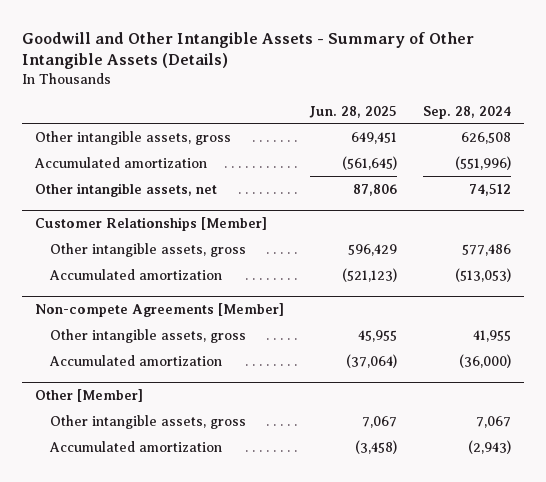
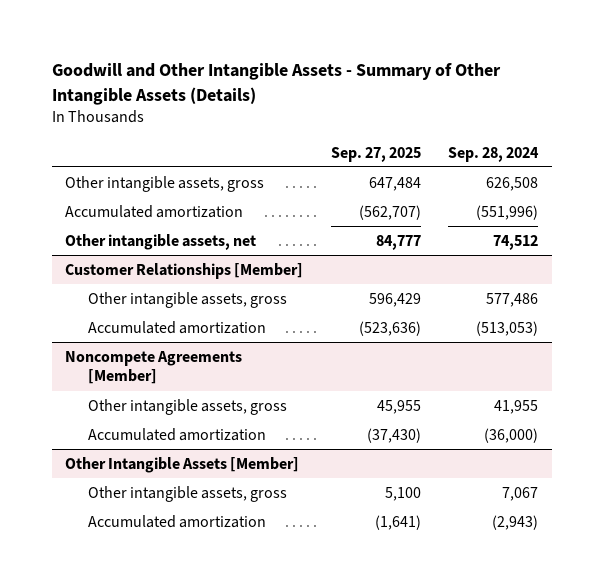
[309,105,398,118] Jun. 28, 2025 -> none
none -> [330,146,421,162] Sep. 27, 2025
[35,302,285,317] Non-compete Agreements [Member] -> [65,350,243,385] Noncompete Agreements [Member]
[35,388,144,402] Other [Member] -> [65,456,300,473] Other Intangible Assets [Member]

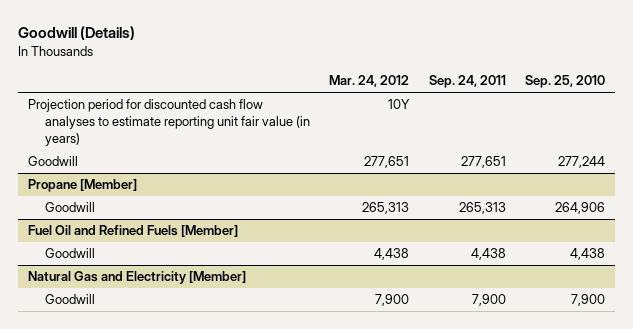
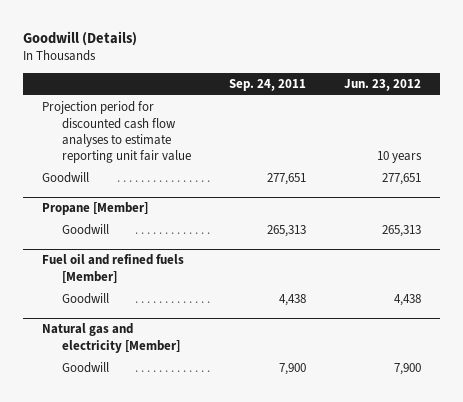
[329,75,410,88] Mar. 24, 2012 -> none
[525,75,606,89] Sep. 25, 2010 -> none
none -> [343,78,421,91] Jun. 23, 2012
[27,99,310,147] Projection period for discounted cash flow analyses to estimate reporting unit fair value (in years) -> [41,101,191,164] Projection period for discounted cash flow analyses to estimate reporting unit fair value
[27,225,238,238] Fuel Oil and Refined Fuels [Member] -> [41,254,184,283] Fuel oil and refined fuels [Member]
[27,271,246,285] Natural Gas and Electricity [Member] -> [41,323,180,353] Natural gas and electricity [Member]

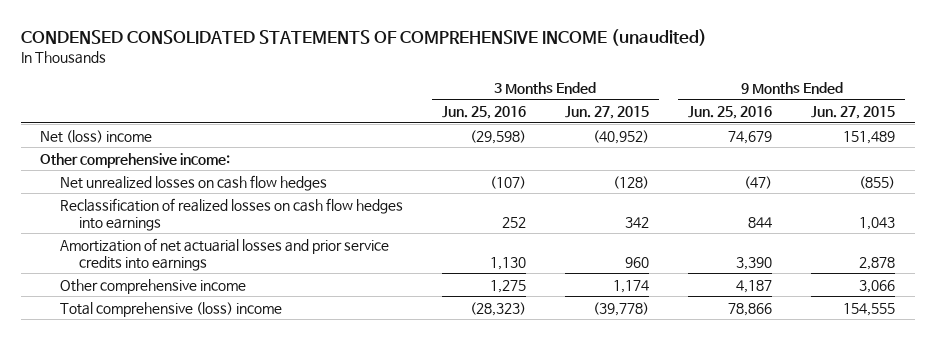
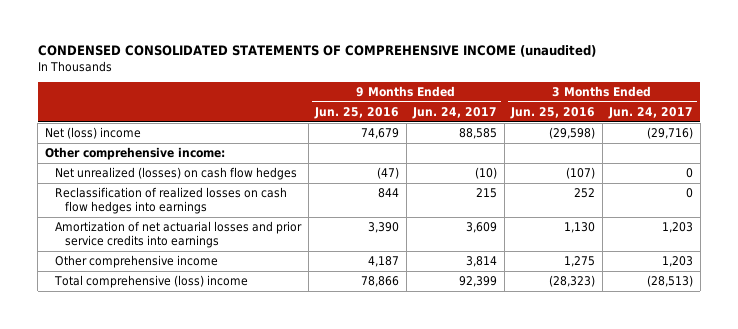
[565,106,650,120] Jun. 27, 2015 -> none
[811,106,896,120] Jun. 27, 2015 -> none
none -> [412,106,498,119] Jun. 24, 2017
none -> [608,106,694,119] Jun. 24, 2017
[59,174,327,191] Net unrealized losses on cash flow hedges -> [55,167,298,181] Net unrealized (losses) on cash flow hedges

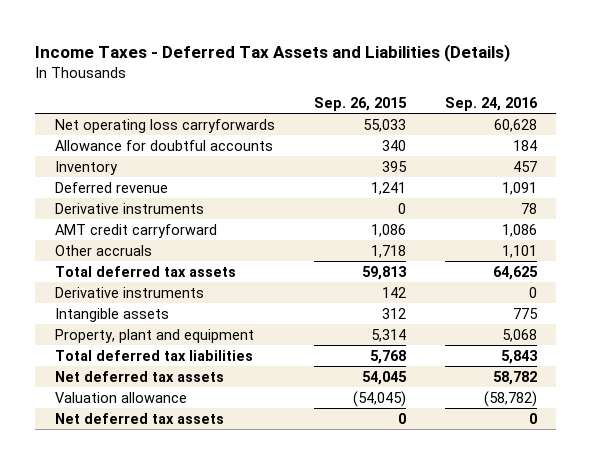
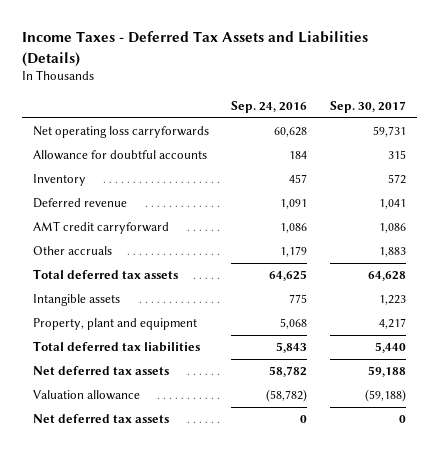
[313,97,407,112] Sep. 26, 2015 -> none
none -> [329,100,406,113] Sep. 30, 2017
[54,202,204,214] Derivative instruments -> none
[501,244,537,258] 1,101 -> [280,246,308,258] 1,179
[54,286,204,298] Derivative instruments -> none

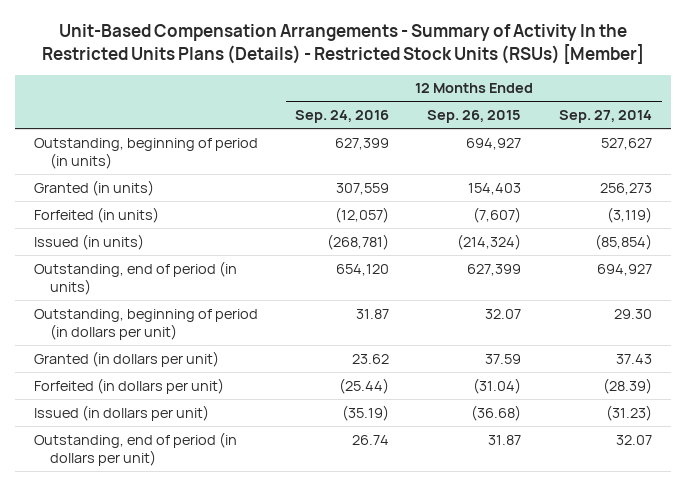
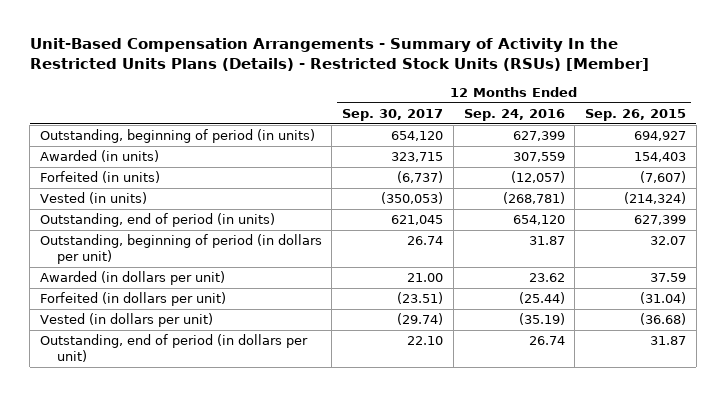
[559,110,653,124] Sep. 27, 2014 -> none
none -> [342,108,444,121] Sep. 30, 2017
[33,179,154,196] Granted (in units) -> [39,150,159,163] Awarded (in units)
[33,233,144,250] Issued (in units) -> [39,192,147,205] Vested (in units)
[33,350,219,367] Granted (in dollars per unit) -> [39,271,225,286] Awarded (in dollars per unit)
[33,404,209,421] Issued (in dollars per unit) -> [39,313,213,328] Vested (in dollars per unit)

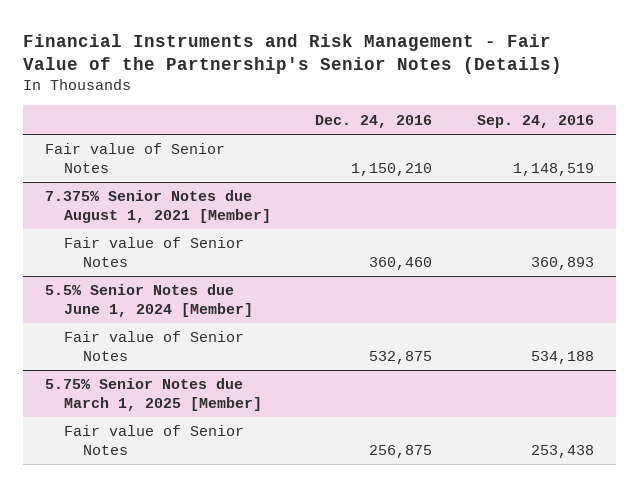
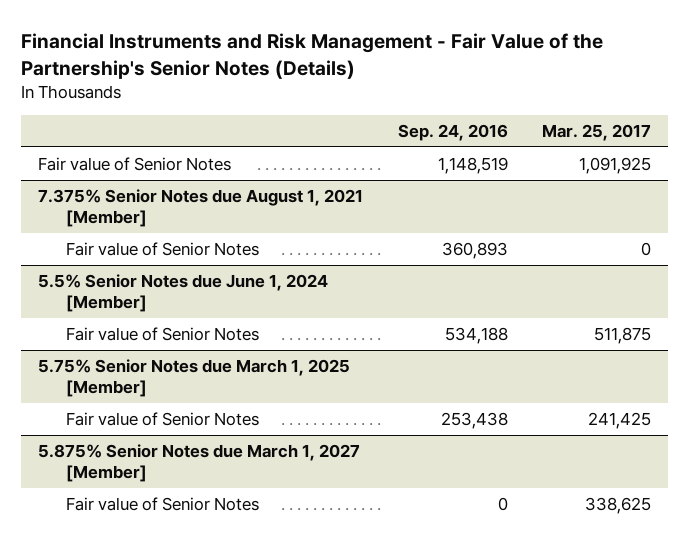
[315,114,433,128] Dec. 24, 2016 -> none
none -> [541,123,651,141] Mar. 25, 2017
none -> [38,444,361,482] 5.875% Senior Notes due March 1, 2027 [Member]
none -> [65,497,259,512] Fair value of Senior Notes

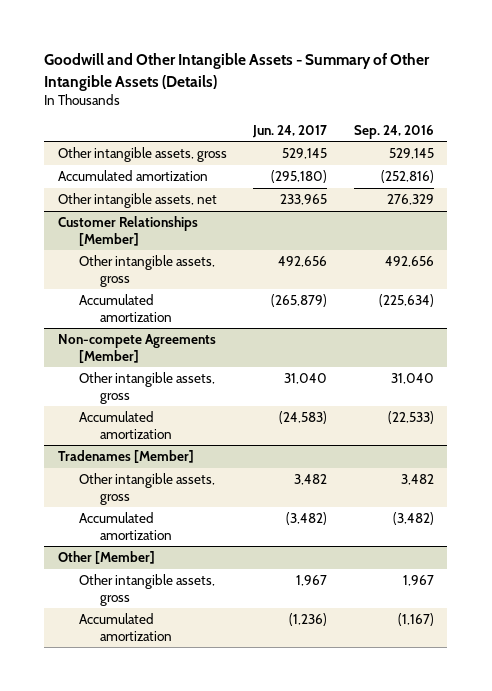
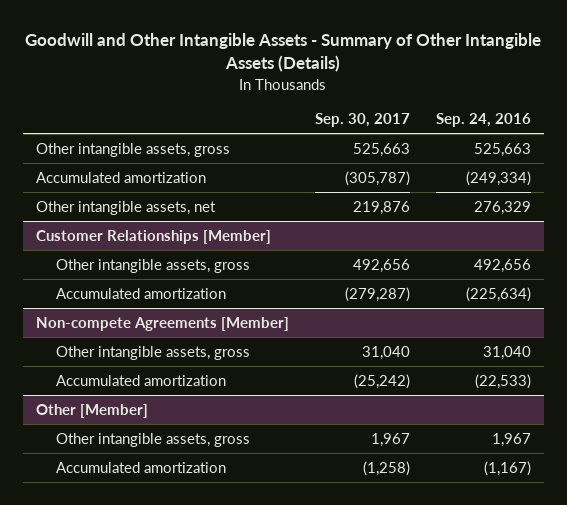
[252,124,328,138] Jun. 24, 2017 -> none
none -> [314,113,410,128] Sep. 30, 2017
[388,148,434,160] 529,145 -> [473,142,531,157] 525,663
[380,170,434,184] (252,816) -> [465,170,531,186] (249,334)
[57,450,194,464] Tradenames [Member] -> none
[78,473,215,505] Other intangible assets, gross -> none
[78,512,172,540] Accumulated amortization -> none

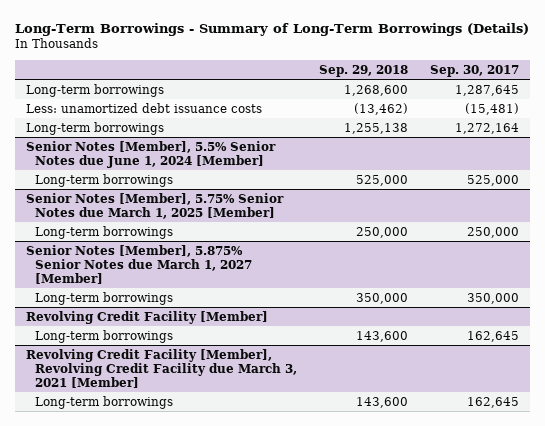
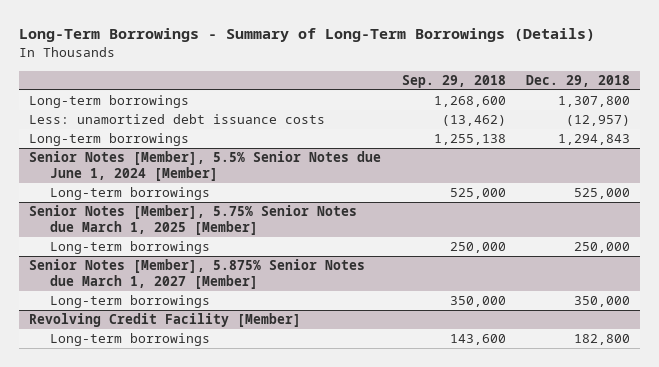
[429,64,519,77] Sep. 30, 2017 -> none
none -> [526,74,631,87] Dec. 29, 2018
[26,348,297,388] Revolving Credit Facility [Member], Revolving Credit Facility due March 3, 2021 [Member] -> none
[34,395,173,409] Long-term borrowings -> none

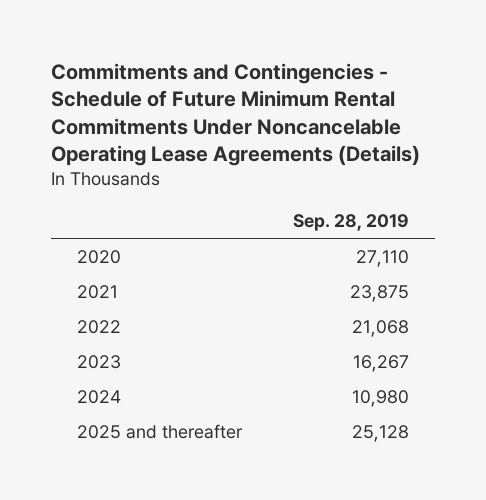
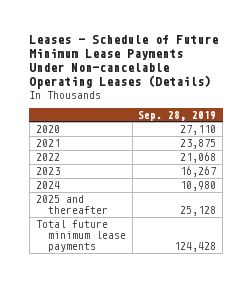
[51,62,421,167] Commitments and Contingencies - Schedule of Future Minimum Rental Commitments Under Noncancelable Operating Lease Agreements (Details) -> [29,34,219,90] Leases - Schedule of Future Minimum Lease Payments Under Non-cancelable Operating Leases (Details)
none -> [35,219,126,253] Total future minimum lease payments

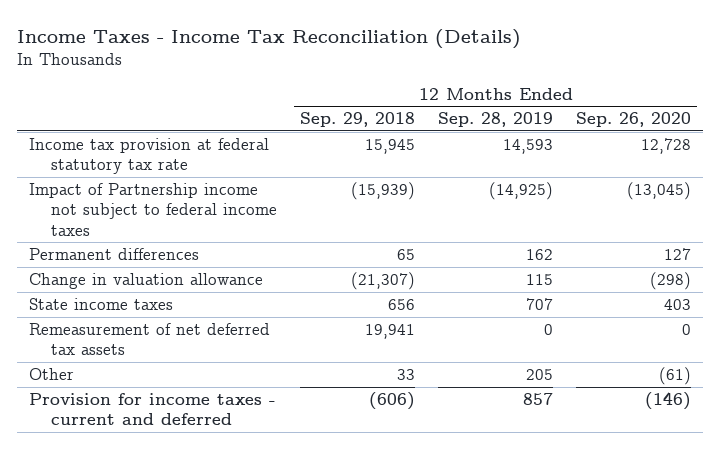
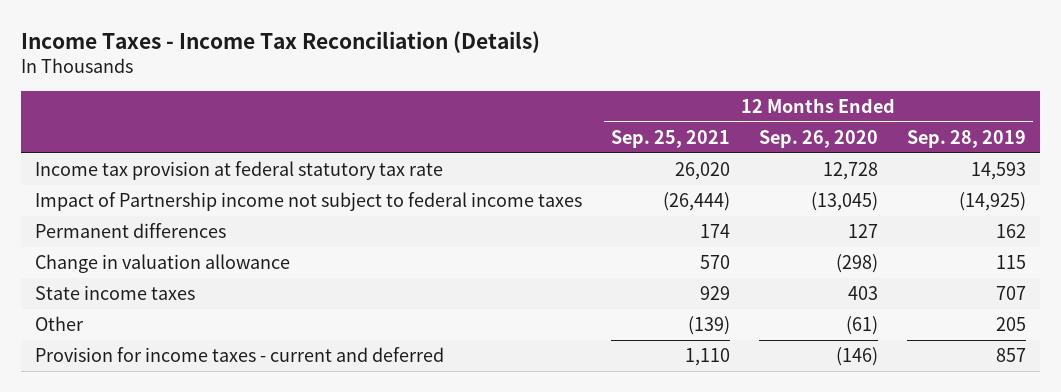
[300,112,416,128] Sep. 29, 2018 -> none
none -> [611,129,731,148] Sep. 25, 2021
[28,322,270,356] Remeasurement of net deferred tax assets -> none

